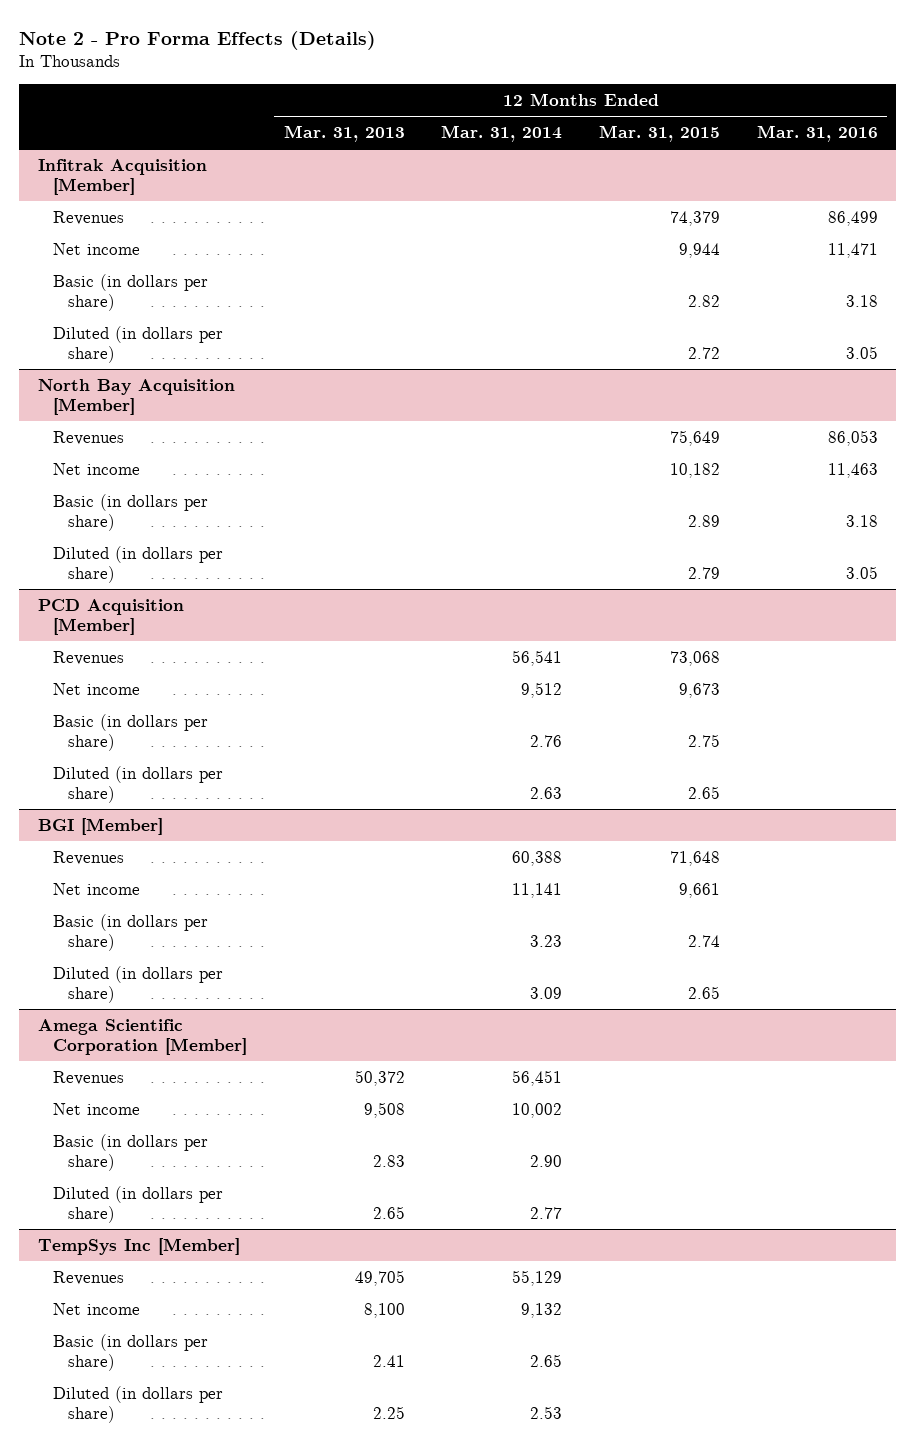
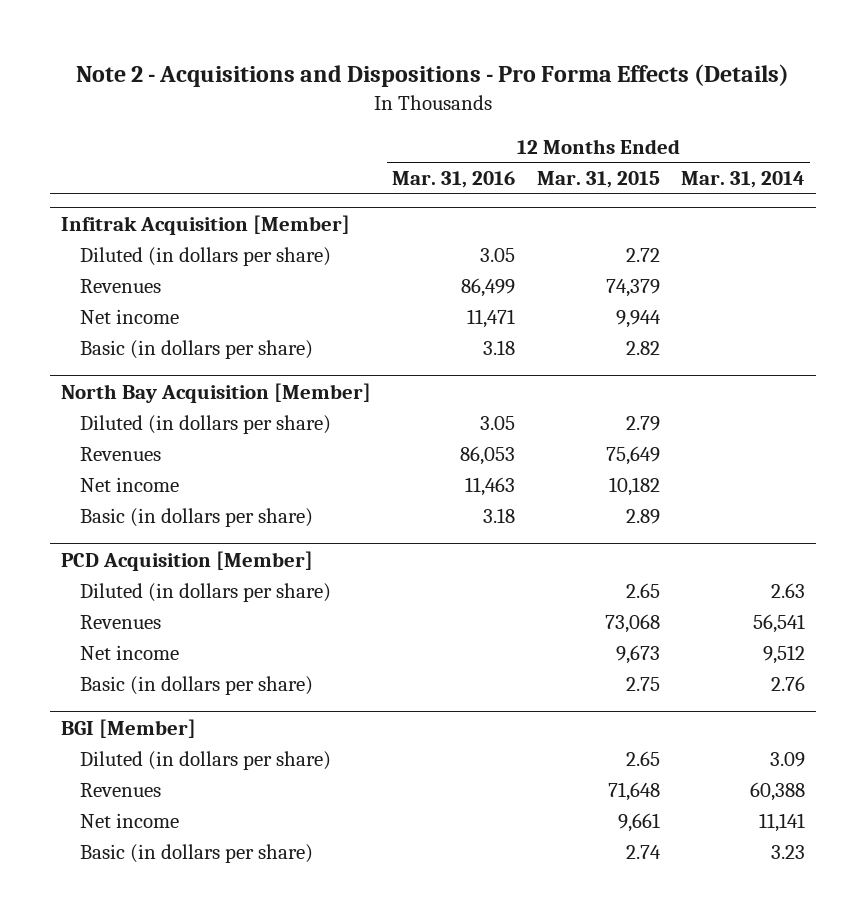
[19,31,377,51] Note 2 - Pro Forma Effects (Details) -> [75,64,789,88] Note 2 - Acquisitions and Dispositions - Pro Forma Effects (Details)
[283,124,405,142] Mar. 31, 2013 -> none
[52,325,223,364] Diluted (in dollars per share) -> [80,246,332,266] Diluted (in dollars per share)
[52,545,223,584] Diluted (in dollars per share) -> [80,414,332,434] Diluted (in dollars per share)
[52,765,223,804] Diluted (in dollars per share) -> [80,582,332,602] Diluted (in dollars per share)
[52,965,223,1004] Diluted (in dollars per share) -> [80,750,332,770] Diluted (in dollars per share)
[37,1018,247,1056] Amega Scientific Corporation [Member] -> none
[52,1070,124,1085] Revenues -> none
[52,1102,140,1115] Net income -> none
[52,1133,208,1172] Basic (in dollars per share) -> none
[52,1185,223,1224] Diluted (in dollars per share) -> none
[37,1237,240,1255] TempSys Inc [Member] -> none
[52,1270,124,1285] Revenues -> none
[52,1302,140,1315] Net income -> none
[52,1333,208,1372] Basic (in dollars per share) -> none
[52,1385,223,1424] Diluted (in dollars per share) -> none

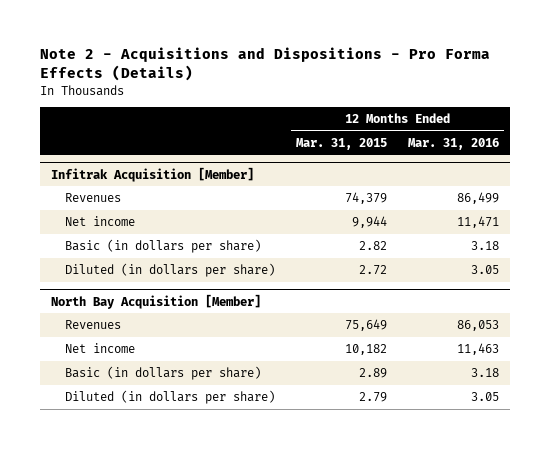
[680,171,805,189] Mar. 31, 2014 -> none
[80,246,332,266] Diluted (in dollars per share) -> [65,263,276,278] Diluted (in dollars per share)
[60,550,313,571] PCD Acquisition [Member] -> none
[80,582,332,602] Diluted (in dollars per share) -> none
[80,614,162,629] Revenues -> none
[80,644,180,660] Net income -> none
[80,675,314,695] Basic (in dollars per share) -> none
[60,718,196,738] BGI [Member] -> none
[80,750,332,770] Diluted (in dollars per share) -> none
[80,782,162,797] Revenues -> none
[80,812,180,828] Net income -> none
[80,843,314,863] Basic (in dollars per share) -> none
[80,414,332,434] Diluted (in dollars per share) -> [65,390,276,405] Diluted (in dollars per share)

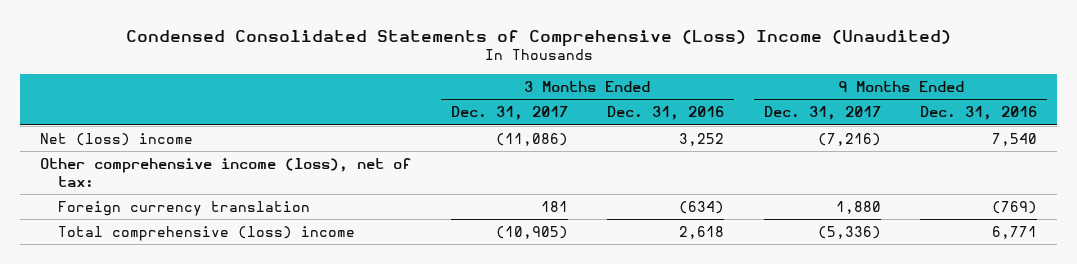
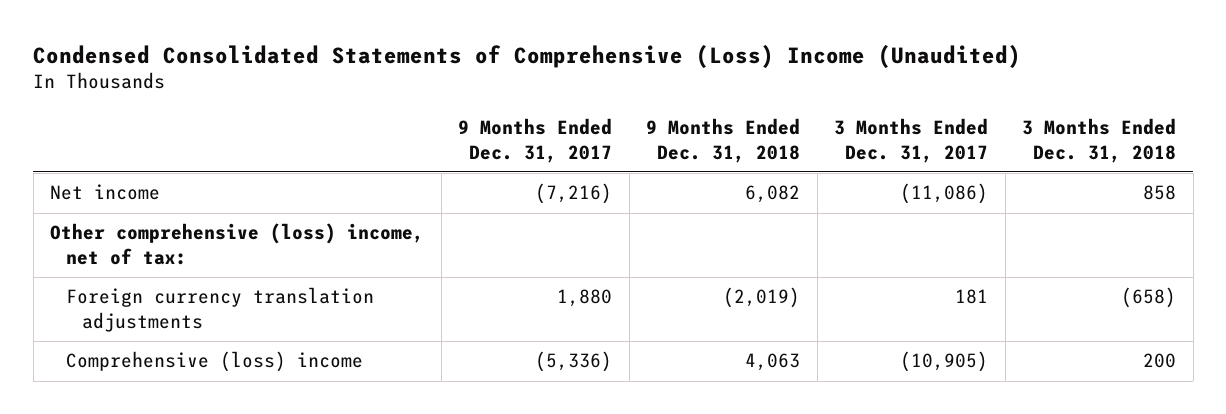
[607,106,725,121] Dec. 31, 2016 -> none
[920,106,1038,121] Dec. 31, 2016 -> none
none -> [646,118,801,163] 9 Months Ended Dec. 31, 2018
none -> [1022,118,1177,163] 3 Months Ended Dec. 31, 2018
[39,132,193,146] Net (loss) income -> [50,184,161,201] Net income
[39,157,411,187] Other comprehensive income (loss), net of tax: -> [50,223,425,265] Other comprehensive (loss) income, net of tax:
[58,200,311,216] Foreign currency translation -> [66,287,375,332] Foreign currency translation adjustments
[58,225,356,241] Total comprehensive (loss) income -> [66,351,364,373] Comprehensive (loss) income

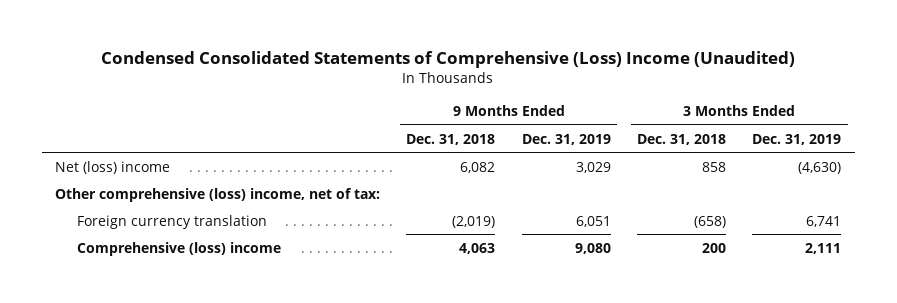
[458,118,613,163] 9 Months Ended Dec. 31, 2017 -> none
[834,118,989,163] 3 Months Ended Dec. 31, 2017 -> none
none -> [521,133,611,145] Dec. 31, 2019
none -> [752,133,842,145] Dec. 31, 2019
[50,184,161,201] Net income -> [55,160,171,174] Net (loss) income
[66,287,375,332] Foreign currency translation adjustments -> [77,214,268,229] Foreign currency translation

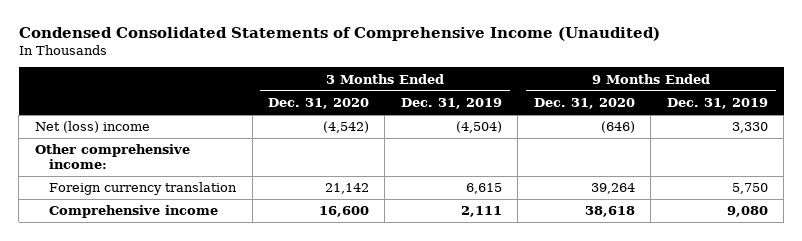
[101,51,796,69] Condensed Consolidated Statements of Comprehensive (Loss) Income (Unaudited) -> [18,27,660,42] Condensed Consolidated Statements of Comprehensive Income (Unaudited)
[406,133,496,145] Dec. 31, 2018 -> none
[637,133,727,145] Dec. 31, 2018 -> none
none -> [267,97,369,109] Dec. 31, 2020
none -> [533,97,635,109] Dec. 31, 2020
[575,161,611,173] 3,029 -> [731,122,768,134] 3,330
[798,161,842,174] (4,630) -> [455,121,502,134] (4,504)
[55,187,381,202] Other comprehensive (loss) income, net of tax: -> [34,144,190,170] Other comprehensive income:
[575,215,611,227] 6,051 -> [731,183,768,195] 5,750
[806,215,842,227] 6,741 -> [465,183,502,195] 6,615
[77,241,282,256] Comprehensive (loss) income -> [49,205,219,219] Comprehensive income

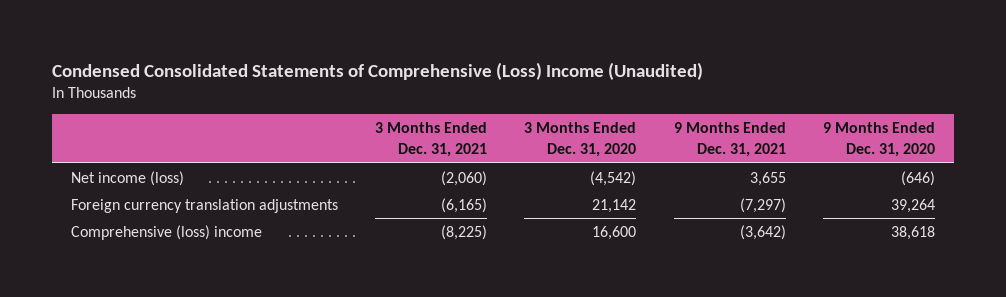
[18,27,660,42] Condensed Consolidated Statements of Comprehensive Income (Unaudited) -> [52,61,704,80] Condensed Consolidated Statements of Comprehensive (Loss) Income (Unaudited)
[400,97,502,109] Dec. 31, 2019 -> none
[666,97,768,109] Dec. 31, 2019 -> none
none -> [375,122,488,157] 3 Months Ended Dec. 31, 2021
none -> [673,122,786,157] 9 Months Ended Dec. 31, 2021
[34,144,190,170] Other comprehensive income: -> none
[34,121,150,134] Net (loss) income -> [70,170,184,186] Net income (loss)
[49,182,238,196] Foreign currency translation -> [70,198,338,213] Foreign currency translation adjustments
[49,205,219,219] Comprehensive income -> [70,224,262,240] Comprehensive (loss) income

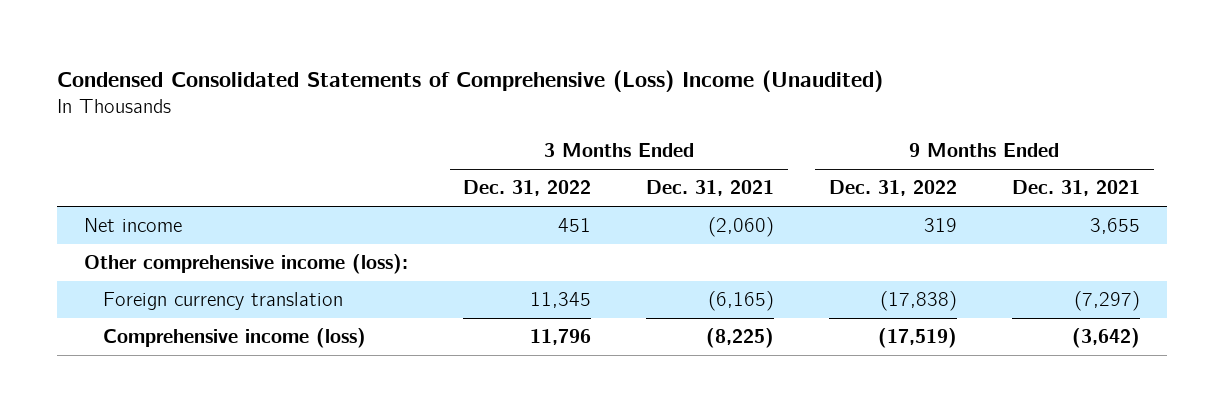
[524,122,637,157] 3 Months Ended Dec. 31, 2020 -> none
[822,122,935,157] 9 Months Ended Dec. 31, 2020 -> none
none -> [463,180,592,197] Dec. 31, 2022
none -> [829,180,958,197] Dec. 31, 2022
[70,170,184,186] Net income (loss) -> [84,218,183,233] Net income
none -> [84,254,409,275] Other comprehensive income (loss):
[70,198,338,213] Foreign currency translation adjustments -> [102,292,343,311] Foreign currency translation
[70,224,262,240] Comprehensive (loss) income -> [102,328,366,349] Comprehensive income (loss)

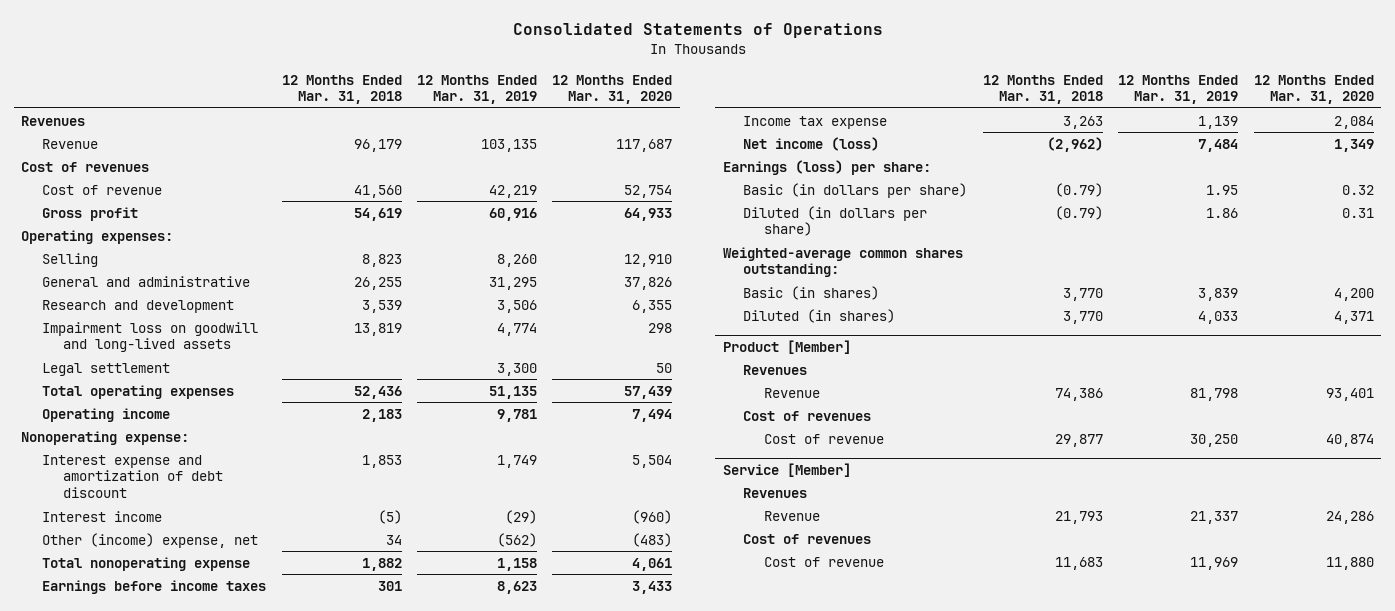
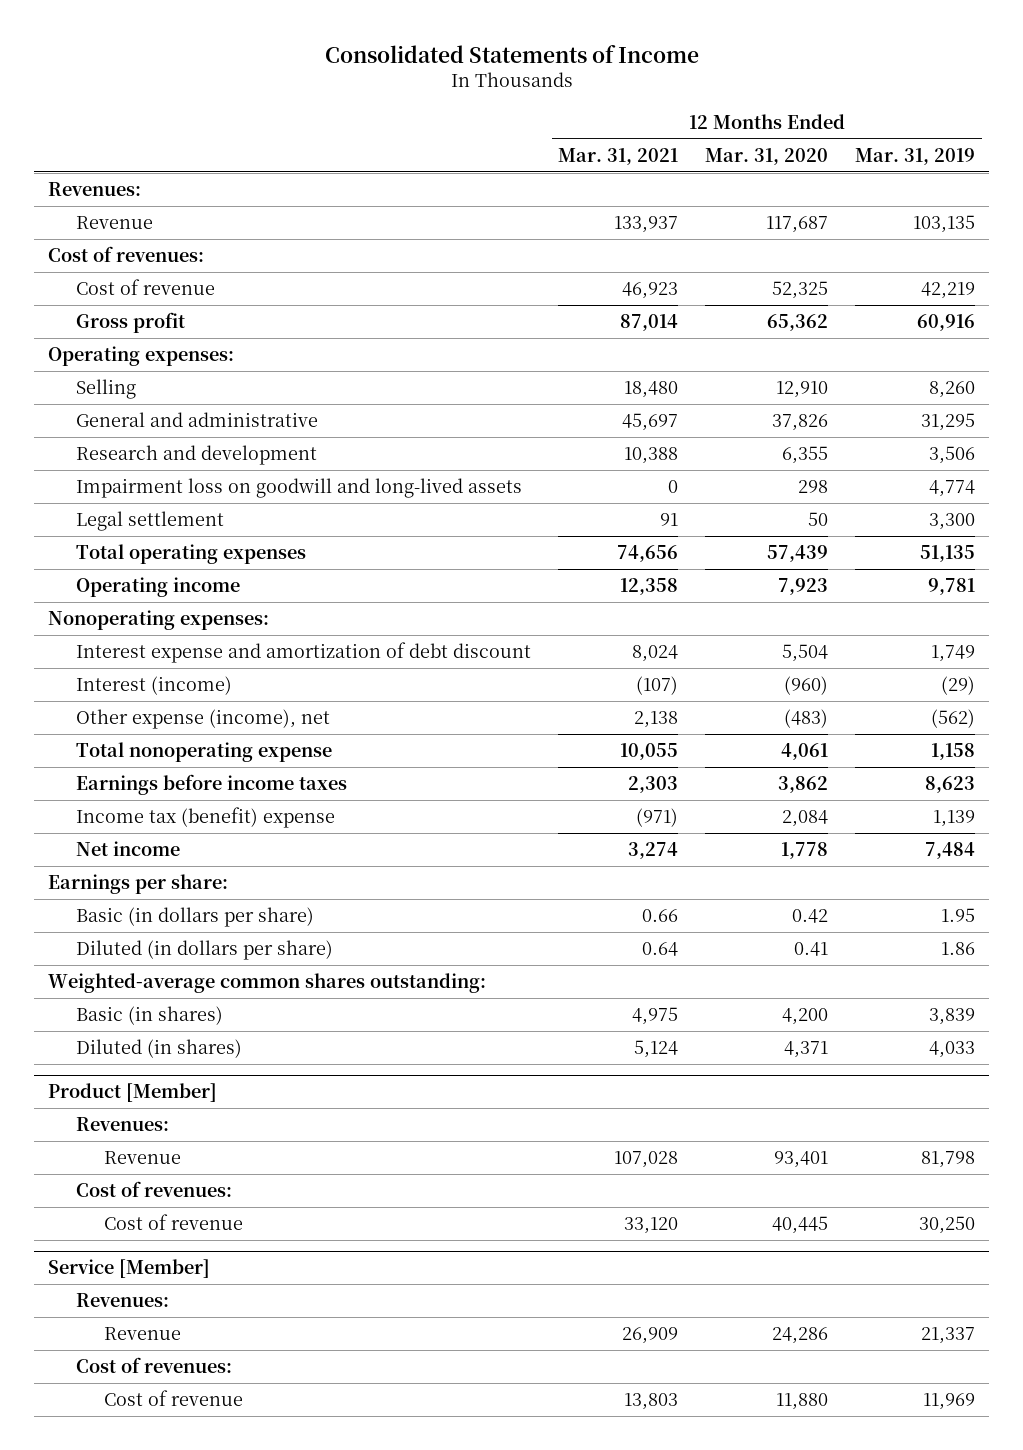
[512,23,883,39] Consolidated Statements of Operations -> [324,44,699,63] Consolidated Statements of Income
[281,74,402,105] 12 Months Ended Mar. 31, 2018 -> none
none -> [558,147,679,165] Mar. 31, 2021
[21,115,86,126] Revenues -> [47,182,141,197] Revenues:
[21,161,150,172] Cost of revenues -> [47,246,204,263] Cost of revenues:
[624,184,673,198] 52,754 -> [772,281,829,300] 52,325
[624,207,673,221] 64,933 -> [767,314,829,332] 65,362
[632,408,673,422] 7,494 -> [778,578,829,596] 7,923
[21,430,190,445] Nonoperating expense: -> [47,610,269,631] Nonoperating expenses:
[42,510,163,522] Interest income -> [76,676,233,696] Interest (income)
[42,532,259,548] Other (income) expense, net -> [76,709,331,730] Other expense (income), net
[632,580,673,594] 3,433 -> [778,776,829,794] 3,862
[743,115,888,129] Income tax expense -> [76,807,336,829] Income tax (benefit) expense
[743,136,880,151] Net income (loss) -> [76,841,181,857] Net income
[1333,138,1374,152] 1,349 -> [781,842,829,860] 1,778
[722,159,931,175] Earnings (loss) per share: -> [47,874,228,895] Earnings per share:
[1341,184,1374,195] 0.32 -> [792,909,829,924] 0.42
[1341,207,1374,218] 0.31 -> [794,942,829,957] 0.41
[743,364,808,375] Revenues -> [76,1117,170,1132] Revenues:
[743,410,872,421] Cost of revenues -> [76,1181,233,1198] Cost of revenues:
[1325,433,1374,447] 40,874 -> [772,1216,829,1235] 40,445
[743,487,808,498] Revenues -> [76,1293,170,1308] Revenues:
[743,533,872,544] Cost of revenues -> [76,1357,233,1374] Cost of revenues:

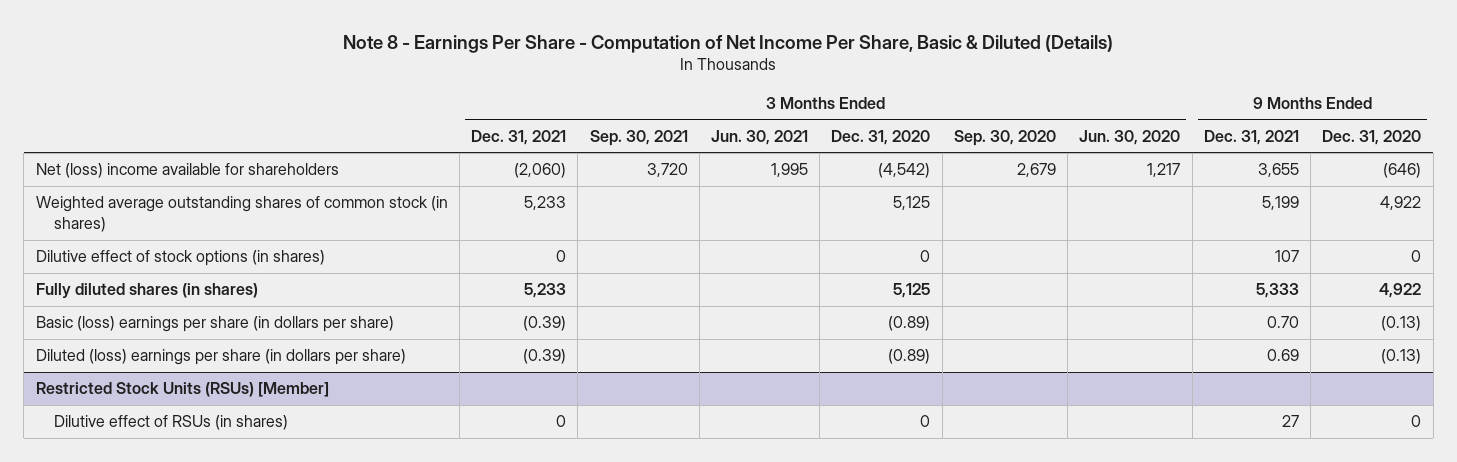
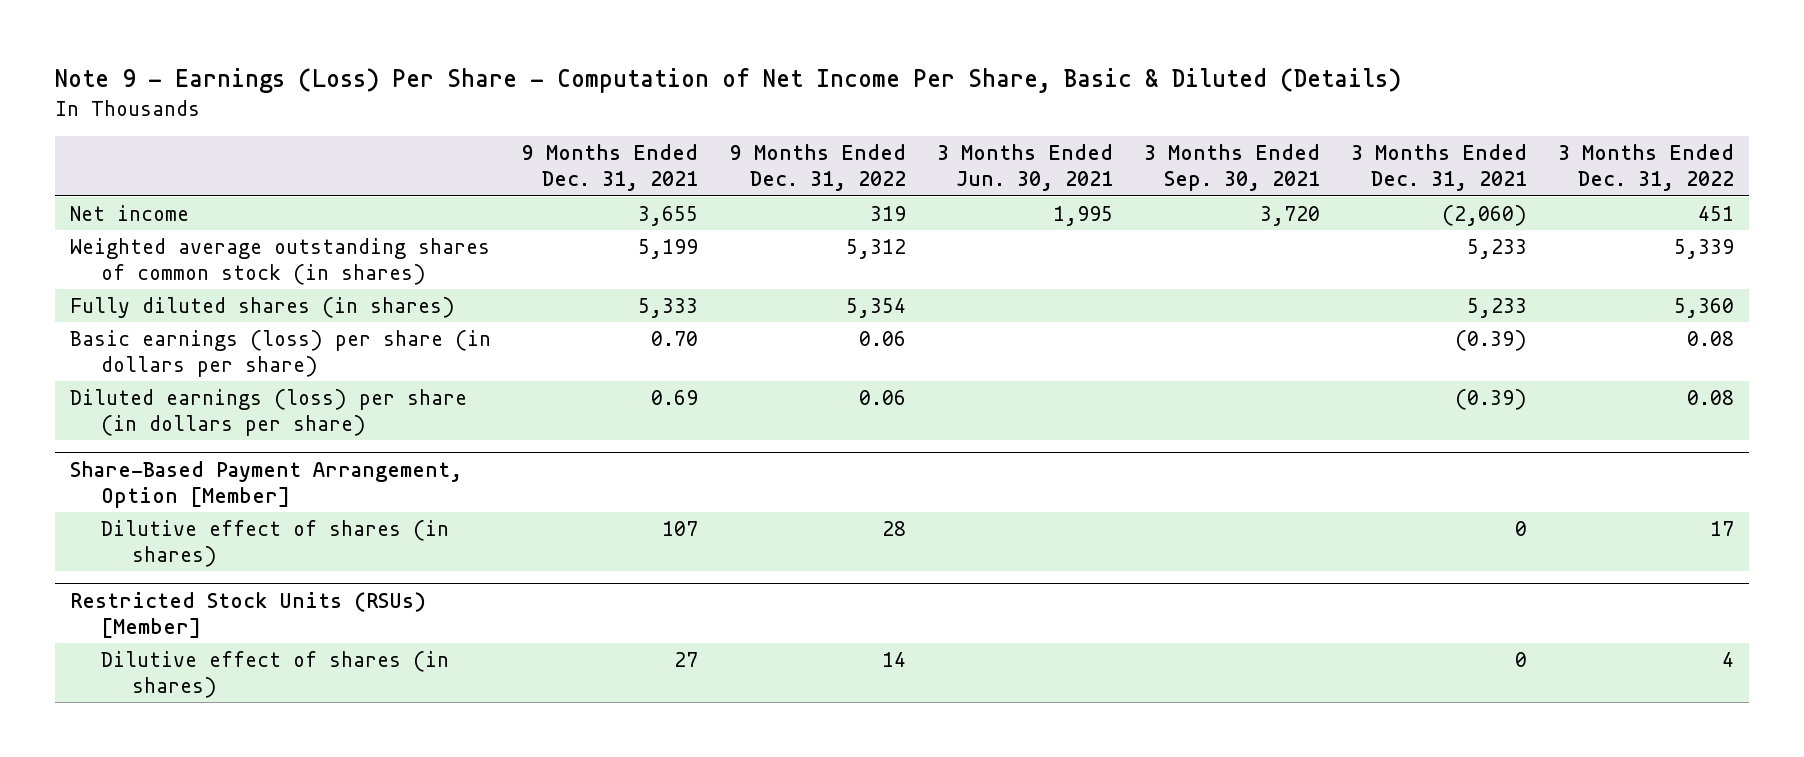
[343,34,1114,53] Note 8 - Earnings Per Share - Computation of Net Income Per Share, Basic & Diluted (Details) -> [54,68,1401,94] Note 9 - Earnings (Loss) Per Share - Computation of Net Income Per Share, Basic & Diluted (Details)
[831,129,931,145] Dec. 31, 2020 -> none
[953,129,1056,146] Sep. 30, 2020 -> none
[1079,129,1181,145] Jun. 30, 2020 -> none
[1322,129,1422,145] Dec. 31, 2020 -> none
none -> [729,144,906,192] 9 Months Ended Dec. 31, 2022
none -> [1557,144,1734,192] 3 Months Ended Dec. 31, 2022
[35,163,339,179] Net (loss) income available for shareholders -> [70,204,190,221] Net income
[35,250,325,267] Dilutive effect of stock options (in shares) -> none
[35,316,394,333] Basic (loss) earnings per share (in dollars per share) -> [70,329,492,377] Basic earnings (loss) per share (in dollars per share)
[35,349,406,366] Diluted (loss) earnings per share (in dollars per share) -> [70,388,468,436] Diluted earnings (loss) per share (in dollars per share)
none -> [70,460,463,508] Share-Based Payment Arrangement, Option [Member]
none -> [101,519,450,567] Dilutive effect of shares (in shares)
[53,415,288,431] Dilutive effect of RSUs (in shares) -> [101,650,450,698] Dilutive effect of shares (in shares)

